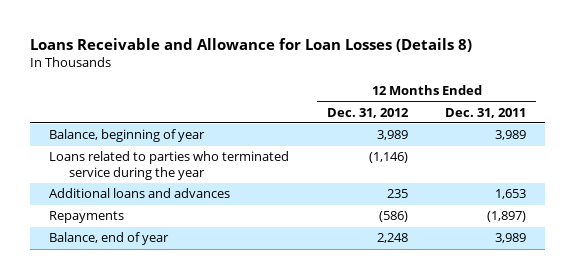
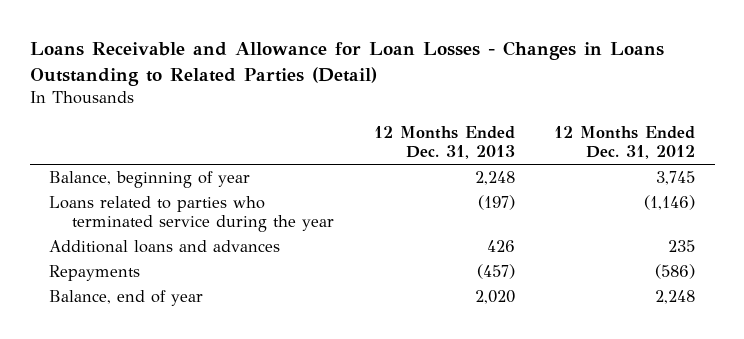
[30,37,473,52] Loans Receivable and Allowance for Loan Losses (Details 8) -> [29,41,664,86] Loans Receivable and Allowance for Loan Losses - Changes in Loans Outstanding to Related Parties (Detail)
[445,107,527,118] Dec. 31, 2011 -> none
none -> [373,125,515,160] 12 Months Ended Dec. 31, 2013
[376,130,408,141] 3,989 -> [656,171,696,186] 3,745

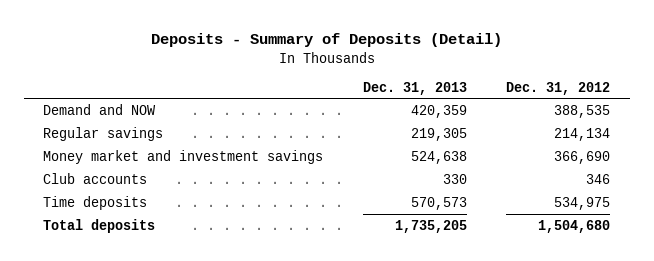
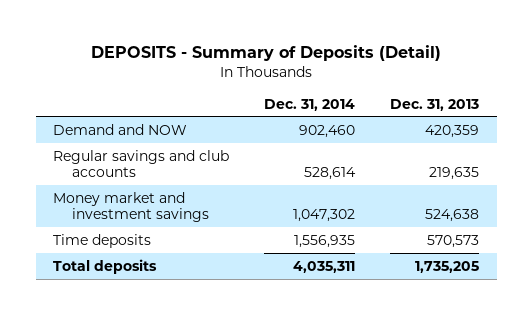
[150,33,502,48] Deposits - Summary of Deposits (Detail) -> [91,44,442,61] DEPOSITS - Summary of Deposits (Detail)
[506,81,611,95] Dec. 31, 2012 -> none
none -> [264,98,356,111] Dec. 31, 2014
[43,126,164,141] Regular savings -> [53,149,230,178] Regular savings and club accounts
[410,127,467,141] 219,305 -> [429,167,480,181] 219,635
[43,172,148,184] Club accounts -> none

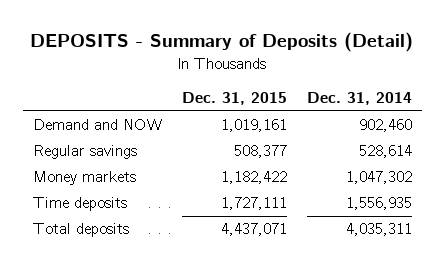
[390,98,480,111] Dec. 31, 2013 -> none
none -> [181,92,287,106] Dec. 31, 2015
[53,149,230,178] Regular savings and club accounts -> [32,145,137,160] Regular savings
[53,191,210,223] Money market and investment savings -> [32,171,136,186] Money markets

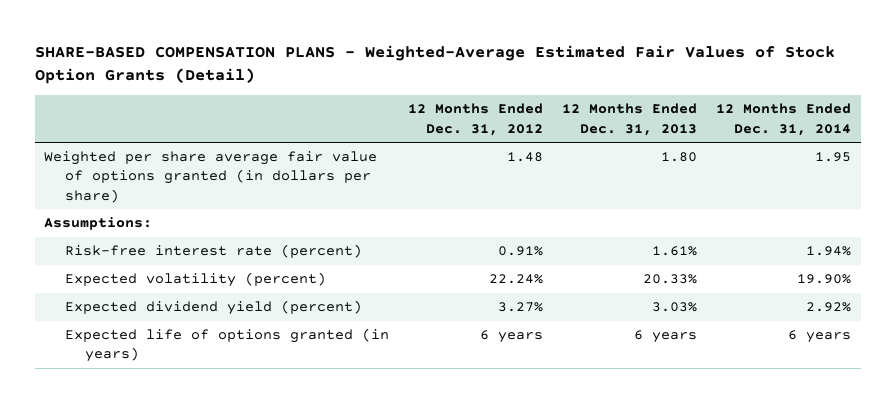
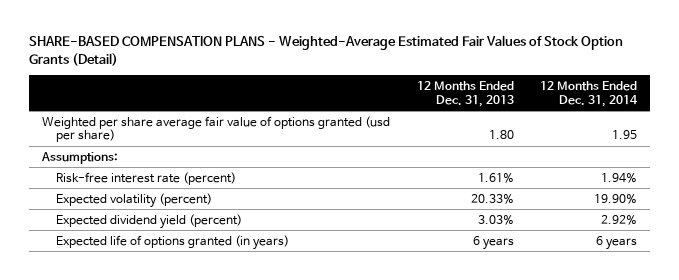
[407,103,543,136] 12 Months Ended Dec. 31, 2012 -> none
[44,151,378,203] Weighted per share average fair value of options granted (in dollars per share) -> [42,115,391,143] Weighted per share average fair value of options granted (usd per share)

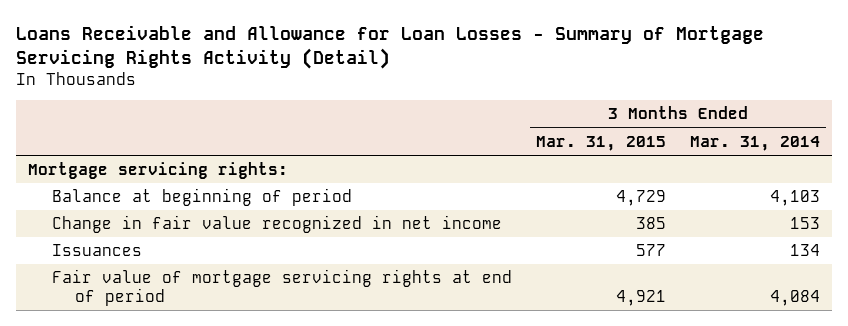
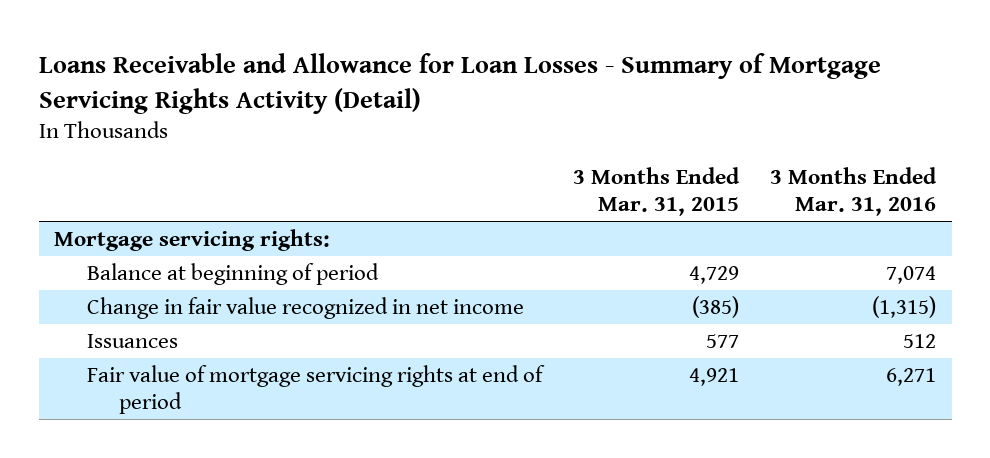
[689,135,820,151] Mar. 31, 2014 -> none
none -> [770,167,938,216] 3 Months Ended Mar. 31, 2016
[635,217,666,230] 385 -> [692,296,740,319] (385)

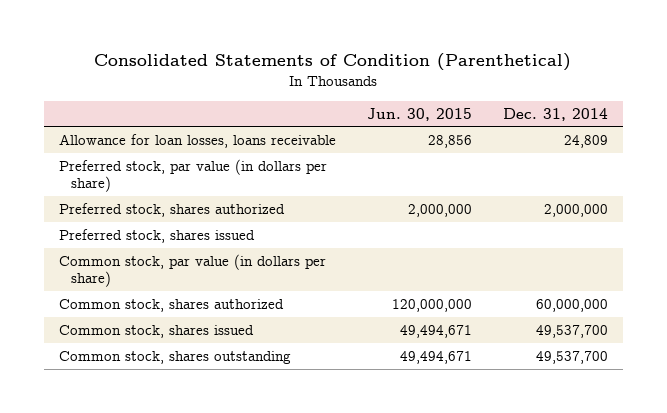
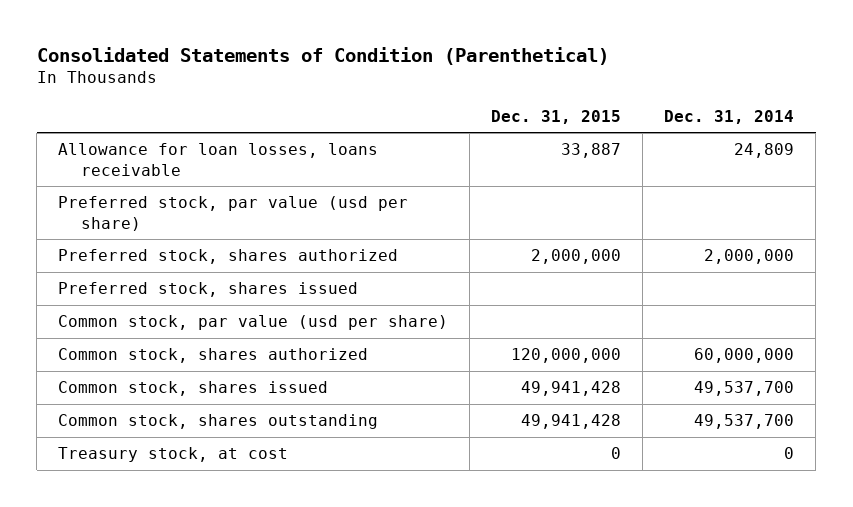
[366,107,472,121] Jun. 30, 2015 -> none
none -> [491,109,622,124] Dec. 31, 2015
[58,158,327,193] Preferred stock, par value (in dollars per share) -> [58,196,409,231] Preferred stock, par value (usd per share)
[58,253,326,288] Common stock, par value (in dollars per share) -> [58,315,449,331] Common stock, par value (usd per share)
none -> [58,447,289,463] Treasury stock, at cost

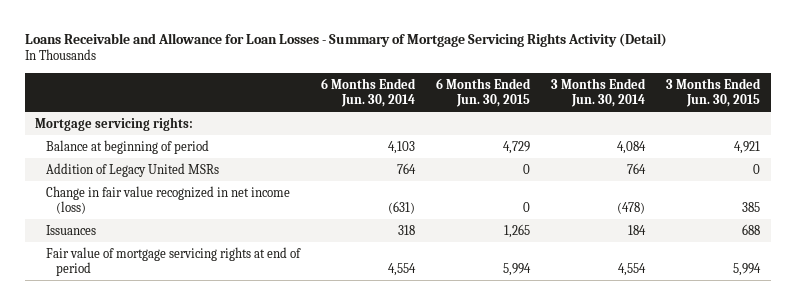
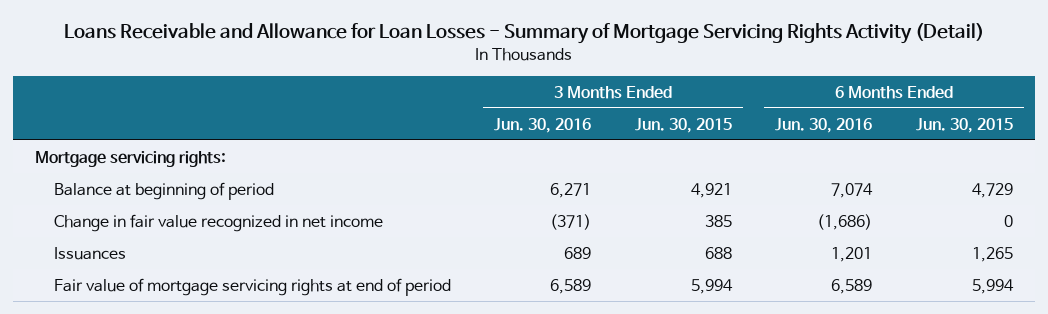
[320,77,416,107] 6 Months Ended Jun. 30, 2014 -> none
[551,77,647,107] 3 Months Ended Jun. 30, 2014 -> none
none -> [494,117,592,133] Jun. 30, 2016
none -> [775,117,873,133] Jun. 30, 2016
[45,162,219,177] Addition of Legacy United MSRs -> none
[45,185,290,214] Change in fair value recognized in net income (loss) -> [53,213,383,232] Change in fair value recognized in net income

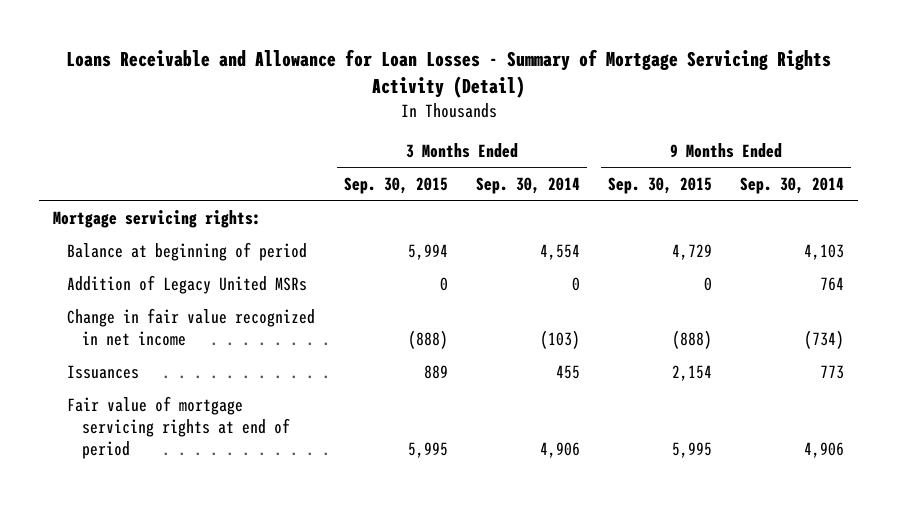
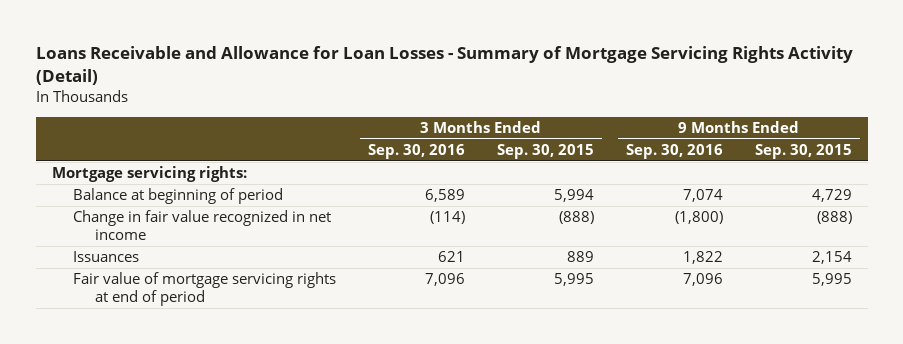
[475,176,580,194] Sep. 30, 2014 -> none
[740,176,845,194] Sep. 30, 2014 -> none
none -> [368,144,466,160] Sep. 30, 2016
none -> [625,144,723,160] Sep. 30, 2016
[67,274,308,294] Addition of Legacy United MSRs -> none

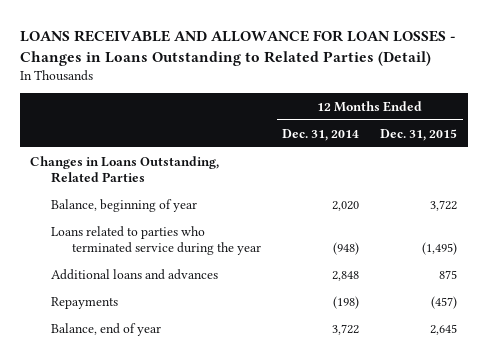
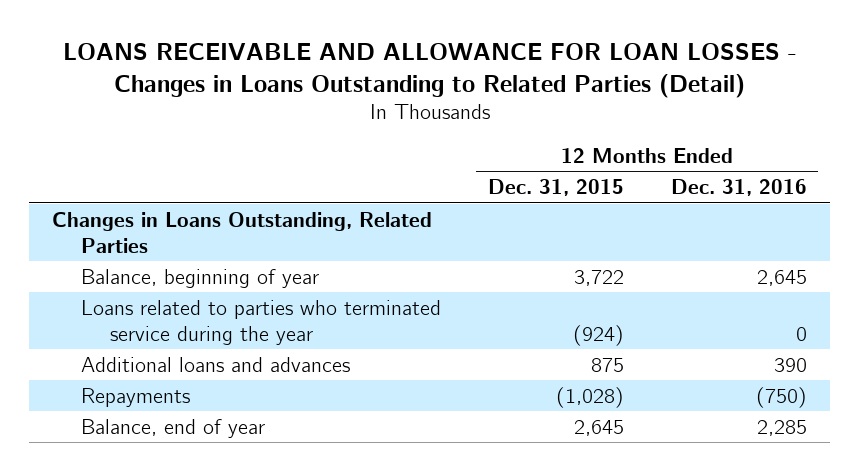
[282,128,360,141] Dec. 31, 2014 -> none
none -> [670,178,807,196] Dec. 31, 2016
[422,241,458,255] (1,495) -> [572,324,624,346] (924)
[431,295,458,309] (457) -> [555,386,624,408] (1,028)

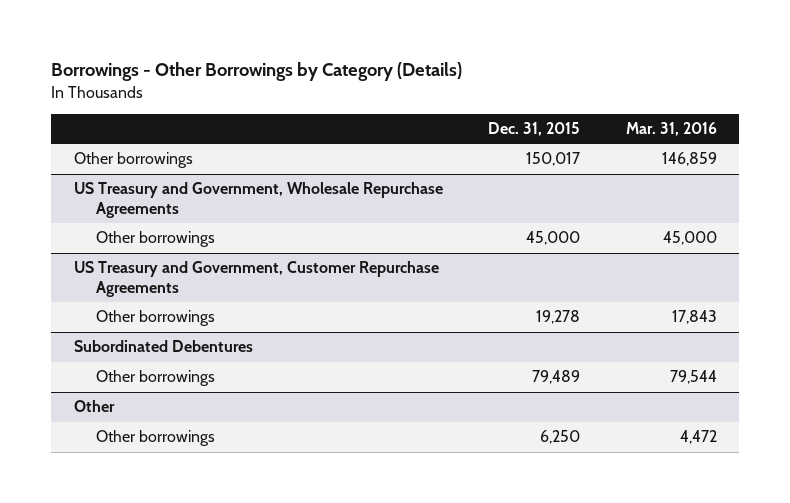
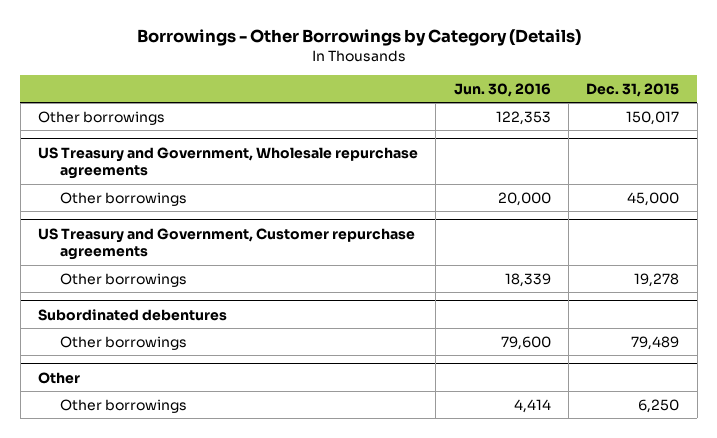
[625,121,717,136] Mar. 31, 2016 -> none
none -> [453,83,551,98] Jun. 30, 2016
[73,182,443,218] US Treasury and Government, Wholesale Repurchase Agreements -> [37,146,418,180] US Treasury and Government, Wholesale repurchase agreements
[73,261,439,297] US Treasury and Government, Customer Repurchase Agreements -> [37,227,415,261] US Treasury and Government, Customer repurchase agreements
[73,340,253,353] Subordinated Debentures -> [37,308,227,321] Subordinated debentures

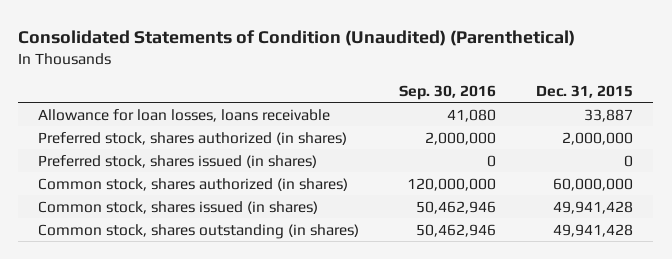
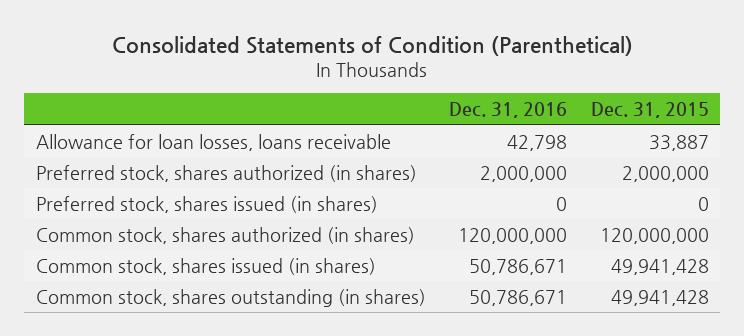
[18,29,576,46] Consolidated Statements of Condition (Unaudited) (Parenthetical) -> [112,35,634,56] Consolidated Statements of Condition (Parenthetical)
[399,84,497,100] Sep. 30, 2016 -> none
none -> [449,102,568,119] Dec. 31, 2016
[553,177,634,191] 60,000,000 -> [599,227,709,244] 120,000,000

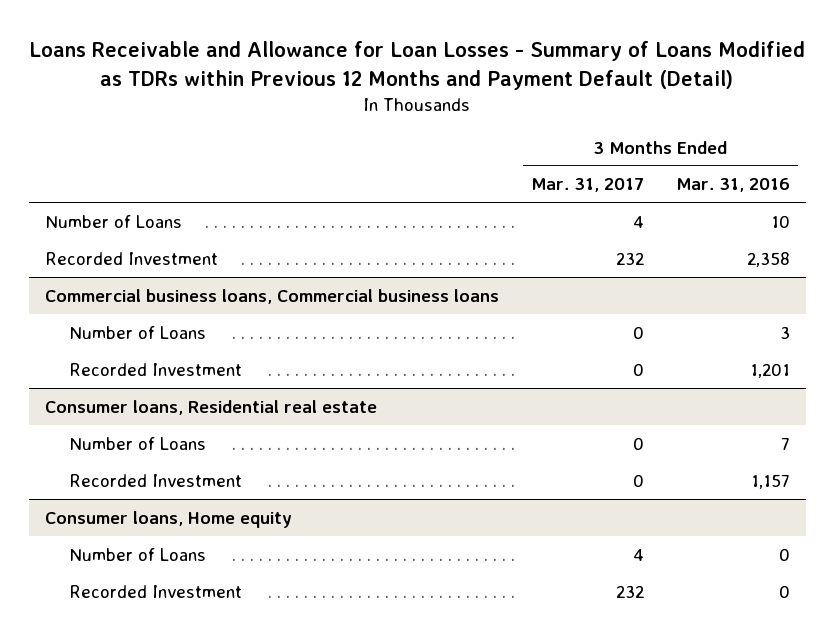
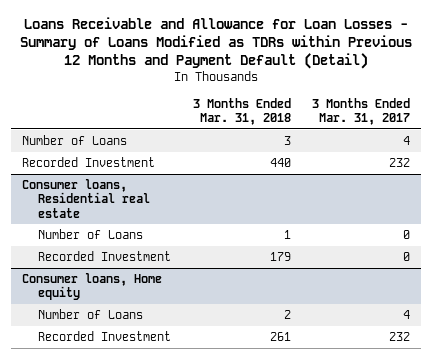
[675,178,790,193] Mar. 31, 2016 -> none
none -> [192,97,291,125] 3 Months Ended Mar. 31, 2018
[44,288,499,304] Commercial business loans, Commercial business loans -> none
[68,325,206,339] Number of Loans -> none
[68,362,242,376] Recorded Investment -> none

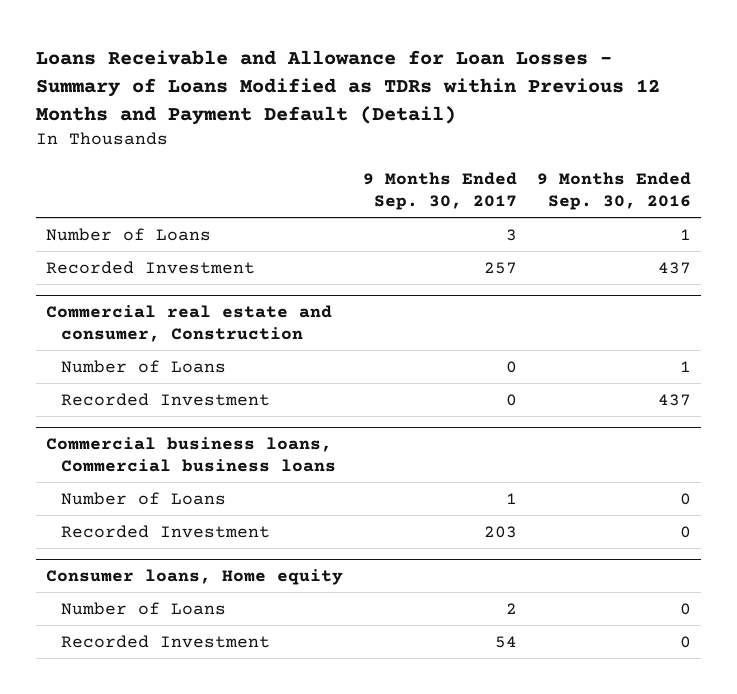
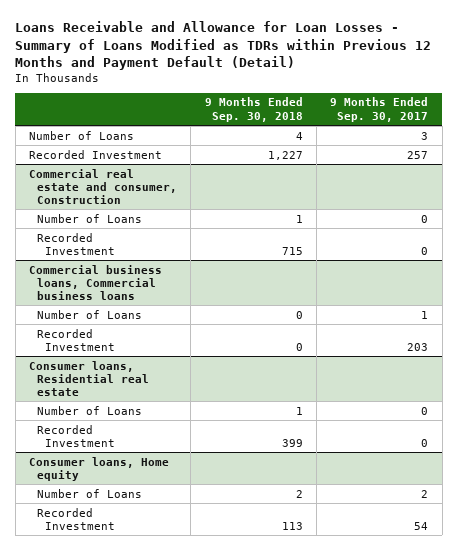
[536,171,691,210] 9 Months Ended Sep. 30, 2016 -> none
none -> [204,97,303,122] 9 Months Ended Sep. 30, 2018
none -> [28,360,149,396] Consumer loans, Residential real estate
none -> [36,405,142,415] Number of Loans
none -> [36,424,115,447] Recorded Investment

